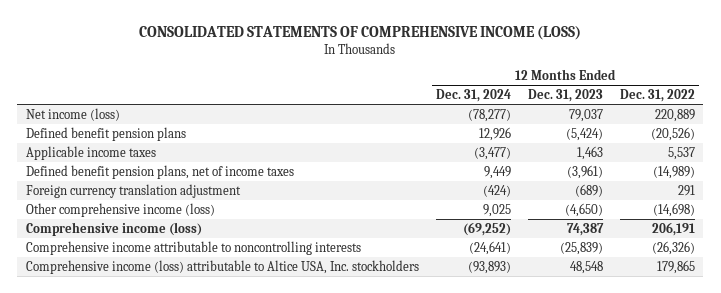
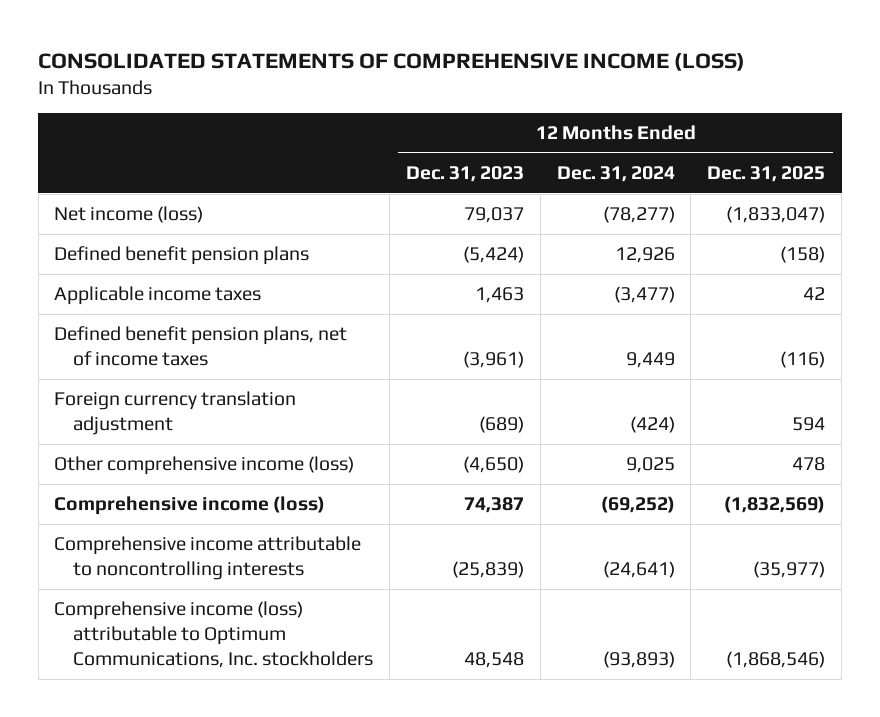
[619,89,695,103] Dec. 31, 2022 -> none
none -> [707,166,826,183] Dec. 31, 2025
[25,259,419,274] Comprehensive income (loss) attributable to Altice USA, Inc. stockholders -> [54,601,374,669] Comprehensive income (loss) attributable to Optimum Communications, Inc. stockholders

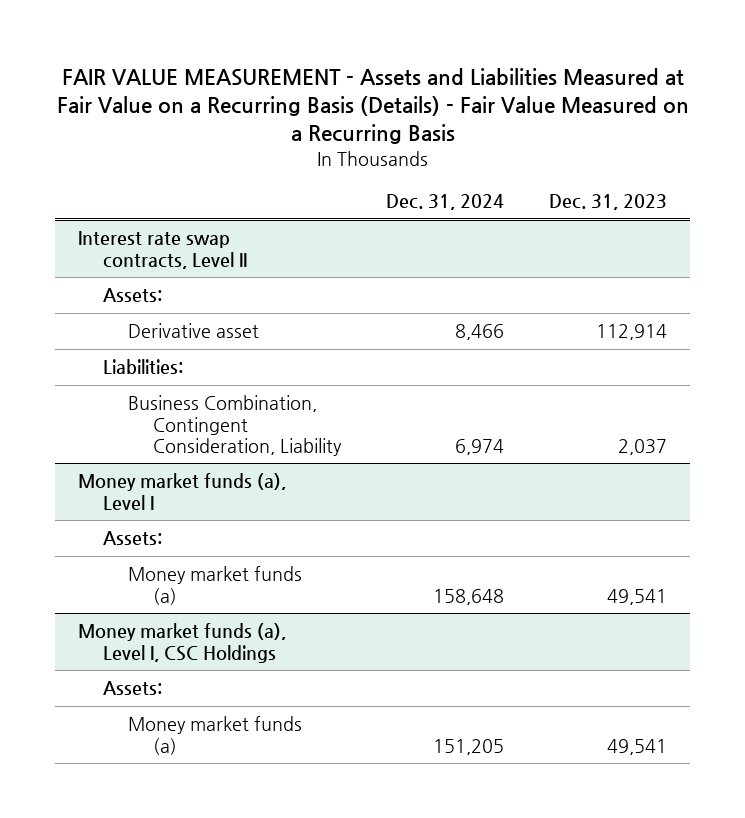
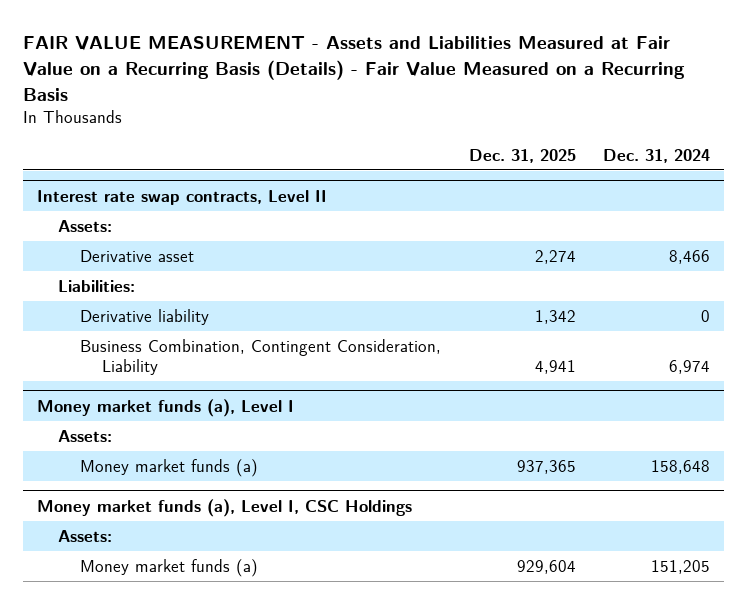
[549,194,668,211] Dec. 31, 2023 -> none
none -> [468,148,576,163] Dec. 31, 2025
none -> [80,308,210,325] Derivative liability

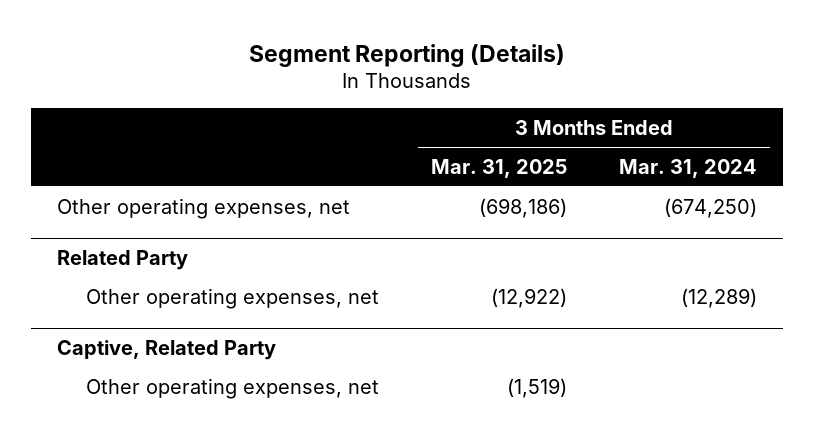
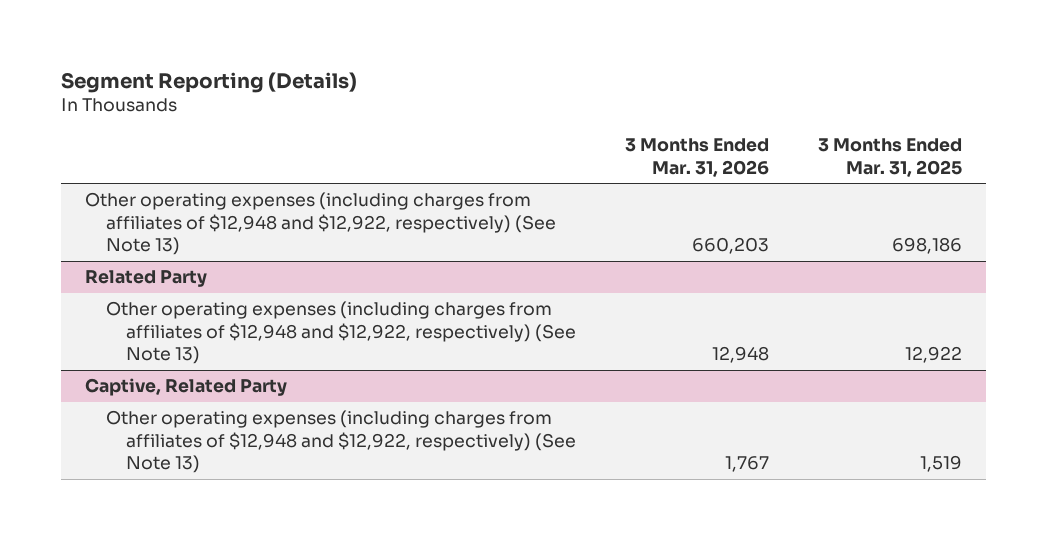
[619,158,758,178] Mar. 31, 2024 -> none
none -> [625,138,770,177] 3 Months Ended Mar. 31, 2026
[57,197,351,219] Other operating expenses, net -> none
none -> [85,192,556,256] Other operating expenses (including charges from affiliates of $12,948 and $12,922, respectively) (See Note 13)
[86,287,380,309] Other operating expenses, net -> none
none -> [105,301,577,365] Other operating expenses (including charges from affiliates of $12,948 and $12,922, respectively) (See Note 13)
[86,377,380,399] Other operating expenses, net -> none
none -> [105,410,577,474] Other operating expenses (including charges from affiliates of $12,948 and $12,922, respectively) (See Note 13)

